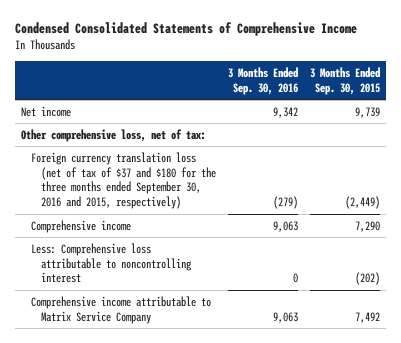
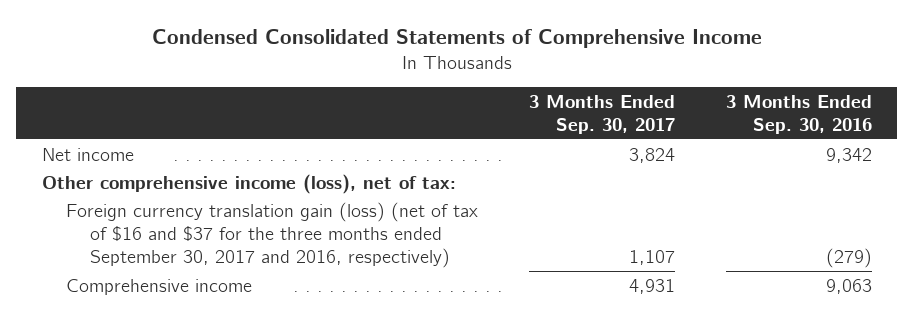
[309,67,380,95] 3 Months Ended Sep. 30, 2015 -> none
none -> [528,95,675,135] 3 Months Ended Sep. 30, 2017
[20,128,206,142] Other comprehensive loss, net of tax: -> [41,173,456,194] Other comprehensive income (loss), net of tax:
[30,151,216,210] Foreign currency translation loss (net of tax of $37 and $180 for the three months ended September 30, 2016 and 2015, respectively) -> [65,201,478,268] Foreign currency translation gain (loss) (net of tax of $16 and $37 for the three months ended September 30, 2017 and 2016, respectively)
[30,242,192,284] Less: Comprehensive loss attributable to noncontrolling interest -> none
[30,295,211,324] Comprehensive income attributable to Matrix Service Company -> none

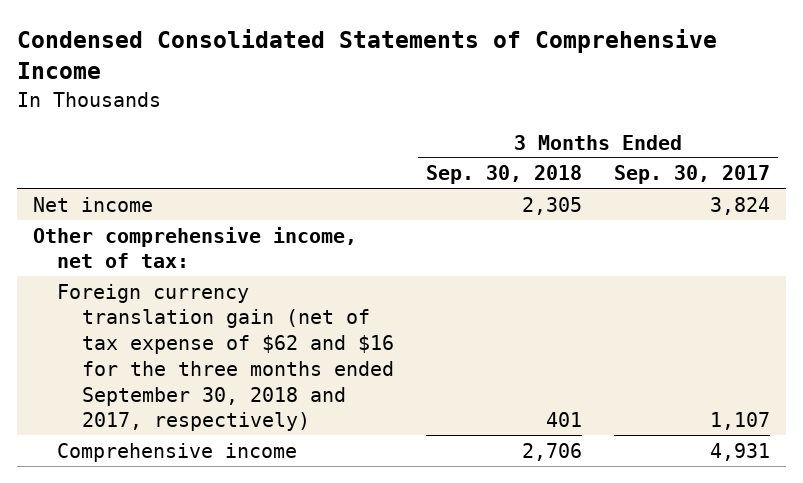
[725,95,872,135] 3 Months Ended Sep. 30, 2016 -> none
none -> [425,165,582,185] Sep. 30, 2018
[41,173,456,194] Other comprehensive income (loss), net of tax: -> [33,226,358,269] Other comprehensive income, net of tax:
[65,201,478,268] Foreign currency translation gain (loss) (net of tax of $16 and $37 for the three months ended September 30, 2017 and 2016, respectively) -> [57,283,394,432] Foreign currency translation gain (net of tax expense of $62 and $16 for the three months ended September 30, 2018 and 2017, respectively)

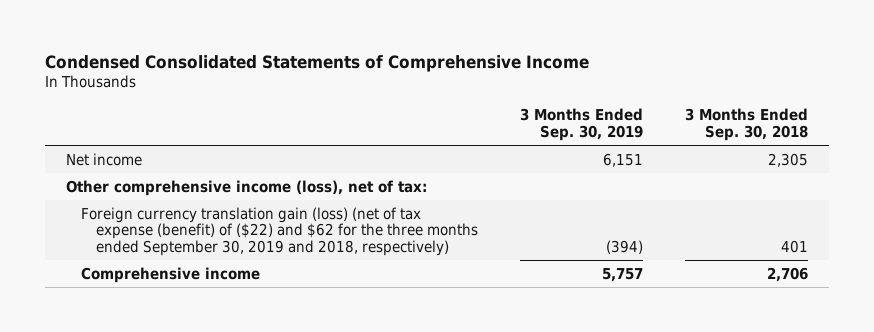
[614,165,771,185] Sep. 30, 2017 -> none
none -> [520,108,644,142] 3 Months Ended Sep. 30, 2019
[33,226,358,269] Other comprehensive income, net of tax: -> [66,179,428,196] Other comprehensive income (loss), net of tax:
[57,283,394,432] Foreign currency translation gain (net of tax expense of $62 and $16 for the three months ended September 30, 2018 and 2017, respectively) -> [81,206,479,257] Foreign currency translation gain (loss) (net of tax expense (benefit) of ($22) and $62 for the three months ended September 30, 2019 and 2018, respectively)

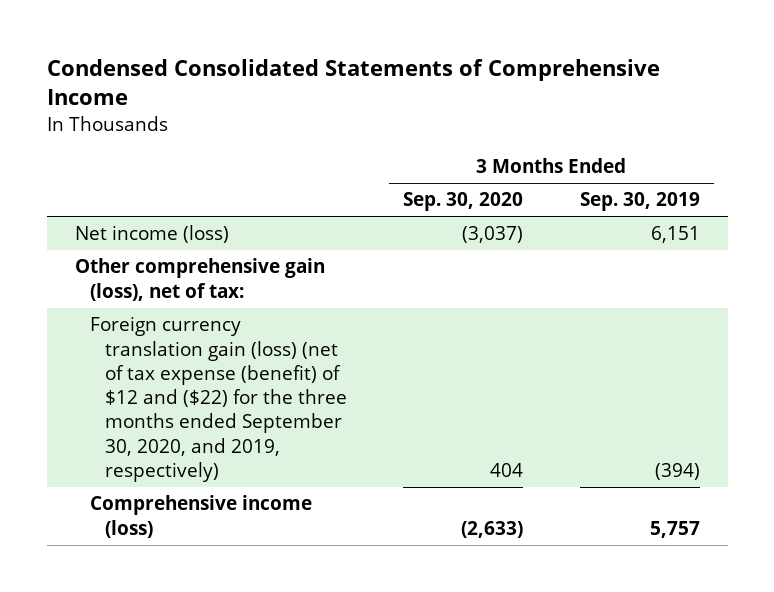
[684,108,808,142] 3 Months Ended Sep. 30, 2018 -> none
none -> [403,192,524,212] Sep. 30, 2020
[66,152,143,166] Net income -> [74,225,229,244] Net income (loss)
[66,179,428,196] Other comprehensive income (loss), net of tax: -> [74,258,325,301] Other comprehensive gain (loss), net of tax:
[81,206,479,257] Foreign currency translation gain (loss) (net of tax expense (benefit) of ($22) and $62 for the three months ended September 30, 2019 and 2018, respectively) -> [89,316,347,482] Foreign currency translation gain (loss) (net of tax expense (benefit) of $12 and ($22) for the three months ended September 30, 2020, and 2019, respectively)
[81,266,261,283] Comprehensive income -> [89,495,312,538] Comprehensive income (loss)

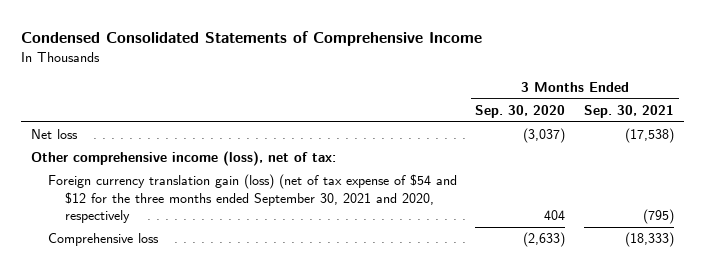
[579,192,700,212] Sep. 30, 2019 -> none
none -> [584,105,675,119] Sep. 30, 2021
[74,225,229,244] Net income (loss) -> [30,129,78,140] Net loss
[74,258,325,301] Other comprehensive gain (loss), net of tax: -> [30,151,336,167] Other comprehensive income (loss), net of tax:
[89,316,347,482] Foreign currency translation gain (loss) (net of tax expense (benefit) of $12 and ($22) for the three months ended September 30, 2020, and 2019, respectively) -> [47,174,457,224] Foreign currency translation gain (loss) (net of tax expense of $54 and $12 for the three months ended September 30, 2021 and 2020, respectively
[89,495,312,538] Comprehensive income (loss) -> [47,233,159,247] Comprehensive loss

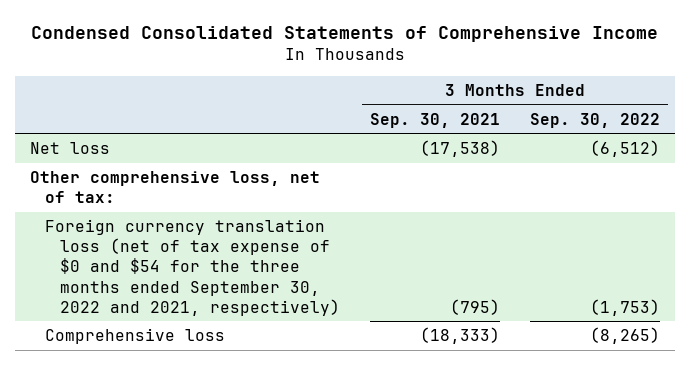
[475,105,566,119] Sep. 30, 2020 -> none
none -> [530,112,661,128] Sep. 30, 2022
[30,151,336,167] Other comprehensive income (loss), net of tax: -> [30,170,321,204] Other comprehensive loss, net of tax:
[47,174,457,224] Foreign currency translation gain (loss) (net of tax expense of $54 and $12 for the three months ended September 30, 2021 and 2020, respectively -> [44,218,340,316] Foreign currency translation loss (net of tax expense of $0 and $54 for the three months ended September 30, 2022 and 2021, respectively)

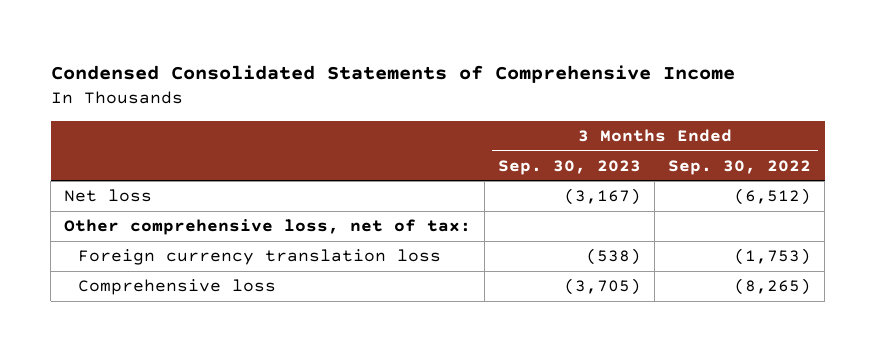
[369,112,500,128] Sep. 30, 2021 -> none
none -> [498,159,642,175] Sep. 30, 2023
[44,218,340,316] Foreign currency translation loss (net of tax expense of $0 and $54 for the three months ended September 30, 2022 and 2021, respectively) -> [77,249,441,266] Foreign currency translation loss

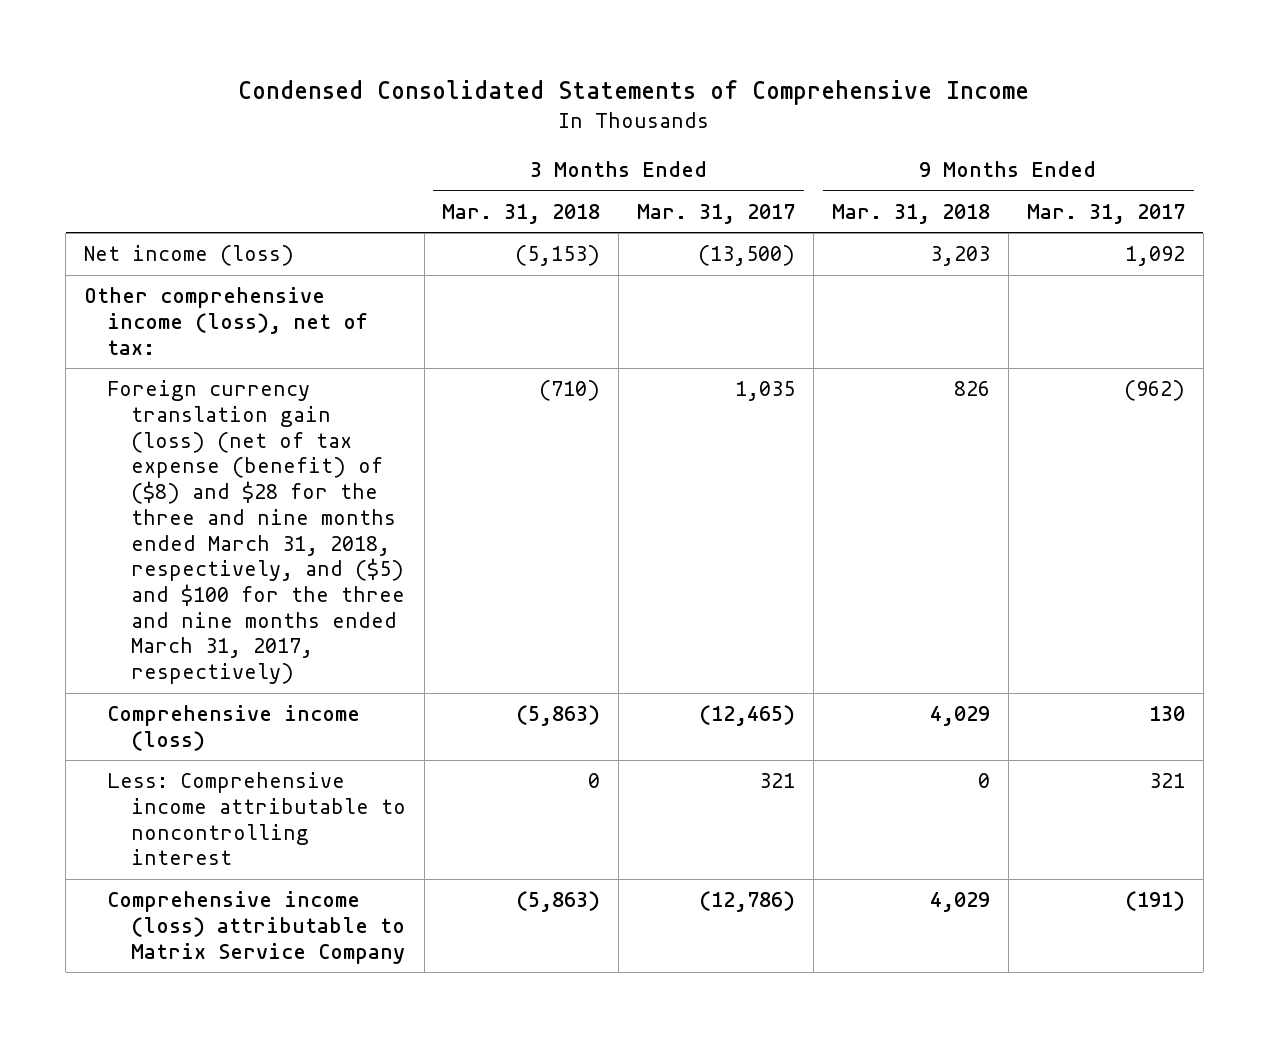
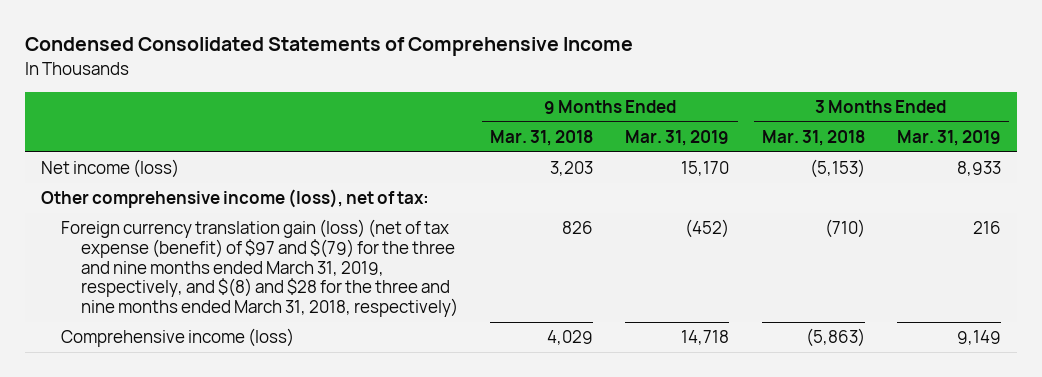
[637,203,796,224] Mar. 31, 2017 -> none
[1026,203,1185,224] Mar. 31, 2017 -> none
none -> [625,129,730,146] Mar. 31, 2019
none -> [896,129,1001,146] Mar. 31, 2019
[107,380,405,685] Foreign currency translation gain (loss) (net of tax expense (benefit) of ($8) and $28 for the three and nine months ended March 31, 2018, respectively, and ($5) and $100 for the three and nine months ended March 31, 2017, respectively) -> [61,219,459,318] Foreign currency translation gain (loss) (net of tax expense (benefit) of $97 and $(79) for the three and nine months ended March 31, 2019, respectively, and $(8) and $28 for the three and nine months ended March 31, 2018, respectively)
[107,772,406,866] Less: Comprehensive income attributable to noncontrolling interest -> none
[107,891,405,964] Comprehensive income (loss) attributable to Matrix Service Company -> none

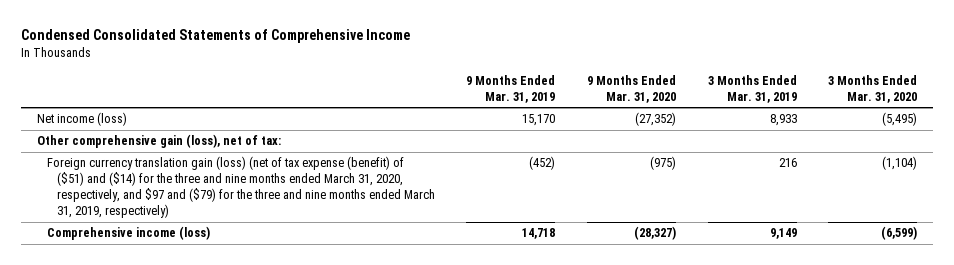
[490,129,594,146] Mar. 31, 2018 -> none
[761,129,865,146] Mar. 31, 2018 -> none
none -> [587,74,677,103] 9 Months Ended Mar. 31, 2020
none -> [828,74,918,103] 3 Months Ended Mar. 31, 2020
[41,189,430,209] Other comprehensive income (loss), net of tax: -> [36,134,281,149] Other comprehensive gain (loss), net of tax:
[61,219,459,318] Foreign currency translation gain (loss) (net of tax expense (benefit) of $97 and $(79) for the three and nine months ended March 31, 2019, respectively, and $(8) and $28 for the three and nine months ended March 31, 2018, respectively) -> [46,156,435,219] Foreign currency translation gain (loss) (net of tax expense (benefit) of ($51) and ($14) for the three and nine months ended March 31, 2020, respectively, and $97 and ($79) for the three and nine months ended March 31, 2019, respectively)

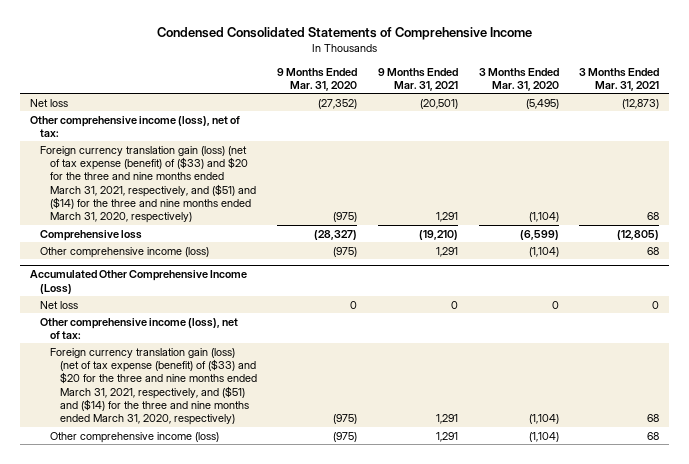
[466,74,556,103] 9 Months Ended Mar. 31, 2019 -> none
[707,74,797,103] 3 Months Ended Mar. 31, 2019 -> none
none -> [377,67,458,91] 9 Months Ended Mar. 31, 2021
none -> [579,67,660,91] 3 Months Ended Mar. 31, 2021
[36,112,127,127] Net income (loss) -> [30,98,69,107] Net loss
[36,134,281,149] Other comprehensive gain (loss), net of tax: -> [30,115,241,137] Other comprehensive income (loss), net of tax:
[46,156,435,219] Foreign currency translation gain (loss) (net of tax expense (benefit) of ($51) and ($14) for the three and nine months ended March 31, 2020, respectively, and $97 and ($79) for the three and nine months ended March 31, 2019, respectively) -> [39,145,256,224] Foreign currency translation gain (loss) (net of tax expense (benefit) of ($33) and $20 for the three and nine months ended March 31, 2021, respectively, and ($51) and ($14) for the three and nine months ended March 31, 2020, respectively)
[46,226,210,241] Comprehensive income (loss) -> [39,229,142,241] Comprehensive loss
none -> [39,246,209,258] Other comprehensive income (loss)
none -> [30,270,248,294] Accumulated Other Comprehensive Income (Loss)
none -> [39,300,78,309] Net loss
none -> [39,317,238,339] Other comprehensive income (loss), net of tax:
none -> [49,347,257,426] Foreign currency translation gain (loss) (net of tax expense (benefit) of ($33) and $20 for the three and nine months ended March 31, 2021, respectively, and ($51) and ($14) for the three and nine months ended March 31, 2020, respectively)
none -> [49,431,219,443] Other comprehensive income (loss)

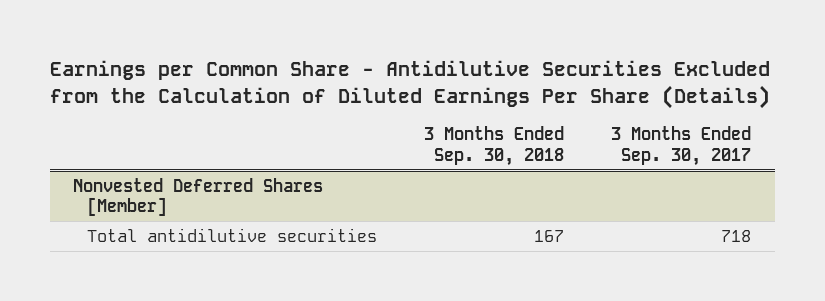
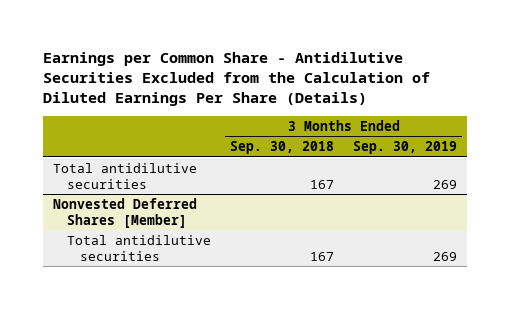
[611,126,752,166] 3 Months Ended Sep. 30, 2017 -> none
none -> [353,141,458,155] Sep. 30, 2019
none -> [52,162,197,189] Total antidilutive securities

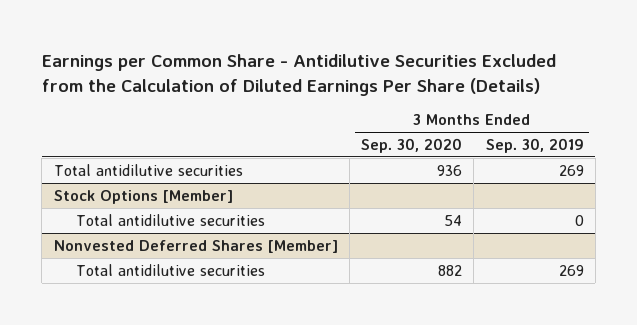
[229,141,334,155] Sep. 30, 2018 -> none
none -> [361,137,463,153] Sep. 30, 2020
none -> [53,189,233,204] Stock Options [Member]
none -> [76,213,266,226] Total antidilutive securities

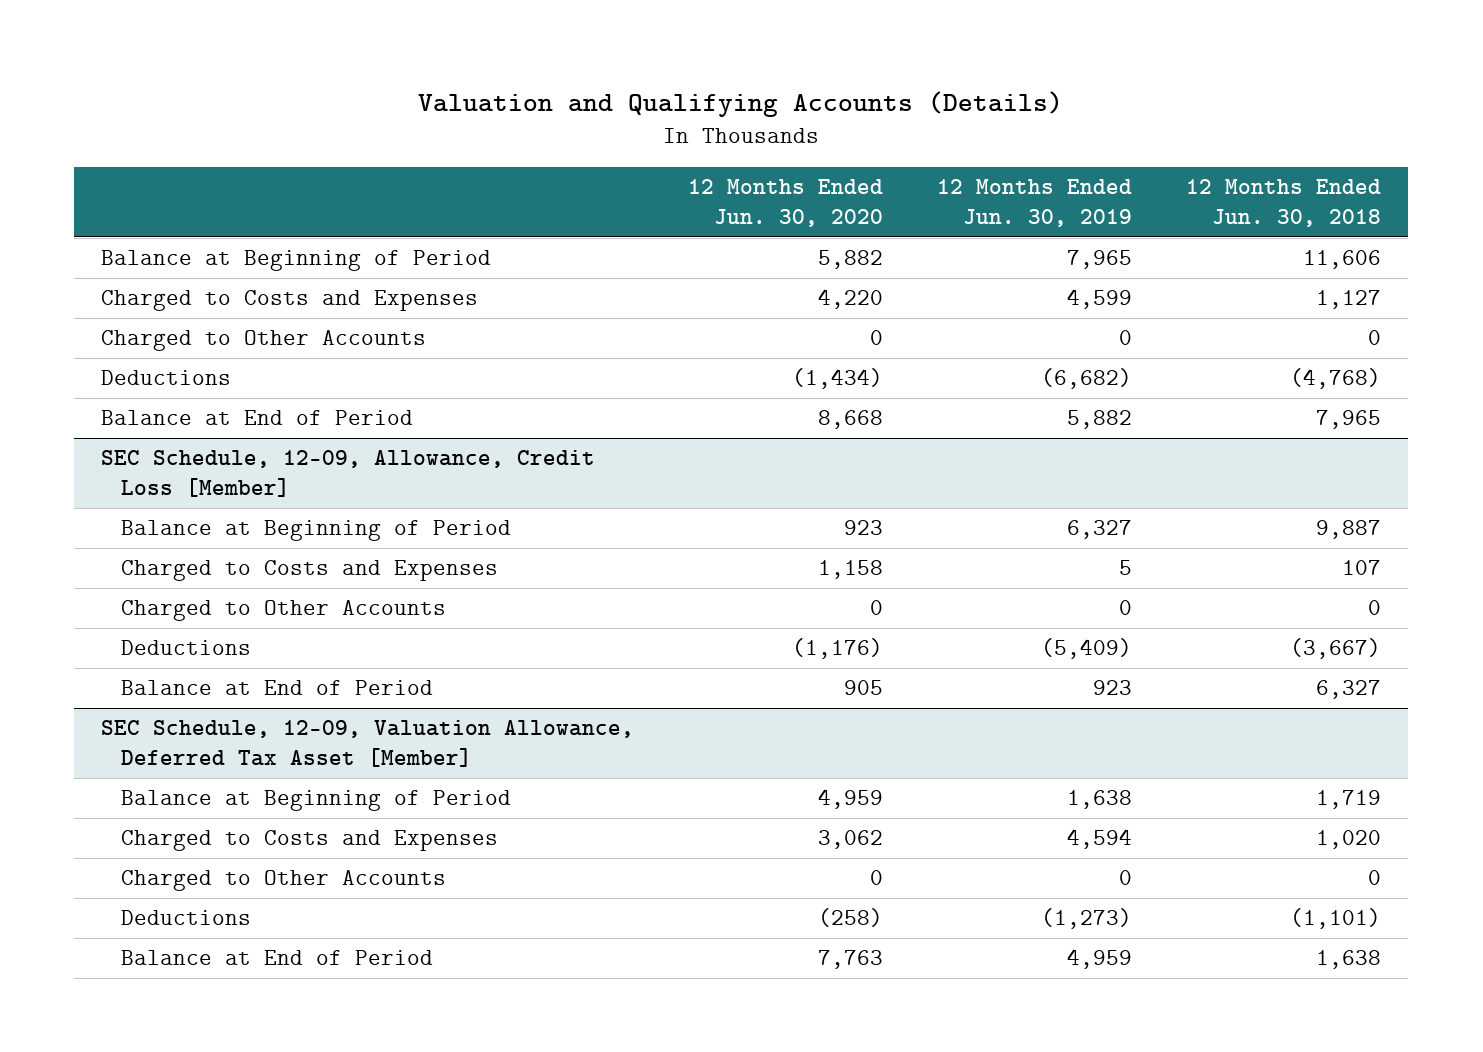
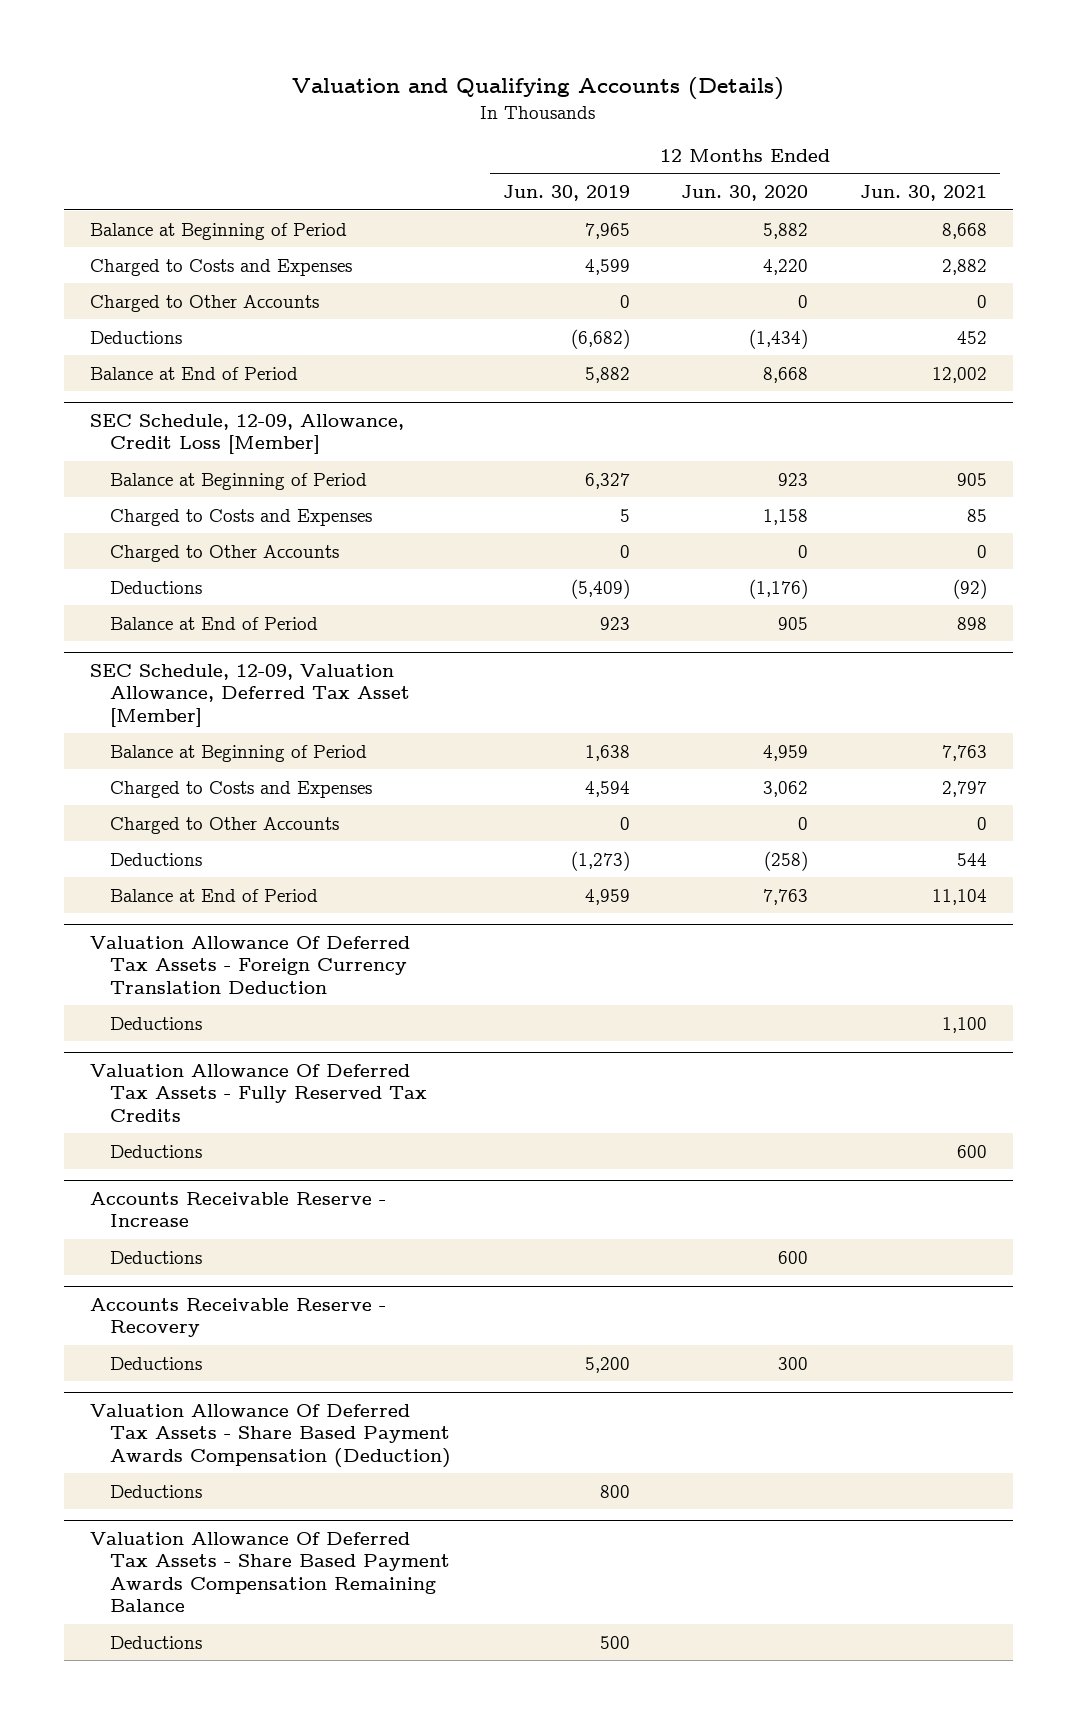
[1186,179,1382,228] 12 Months Ended Jun. 30, 2018 -> none
none -> [859,185,987,202] Jun. 30, 2021
none -> [89,935,410,994] Valuation Allowance Of Deferred Tax Assets - Foreign Currency Translation Deduction
none -> [110,1016,203,1030] Deductions
none -> [89,1063,428,1122] Valuation Allowance Of Deferred Tax Assets - Fully Reserved Tax Credits
none -> [110,1144,203,1158] Deductions
none -> [89,1191,386,1228] Accounts Receivable Reserve - Increase
none -> [110,1250,203,1264] Deductions
none -> [89,1297,386,1338] Accounts Receivable Reserve - Recovery
none -> [110,1356,203,1370] Deductions
none -> [89,1403,452,1468] Valuation Allowance Of Deferred Tax Assets - Share Based Payment Awards Compensation (Deduction)
none -> [110,1484,203,1498] Deductions
none -> [89,1531,451,1613] Valuation Allowance Of Deferred Tax Assets - Share Based Payment Awards Compensation Remaining Balance
none -> [110,1635,203,1649] Deductions

